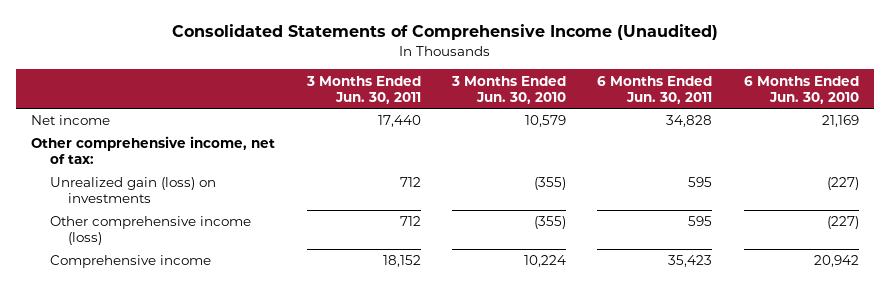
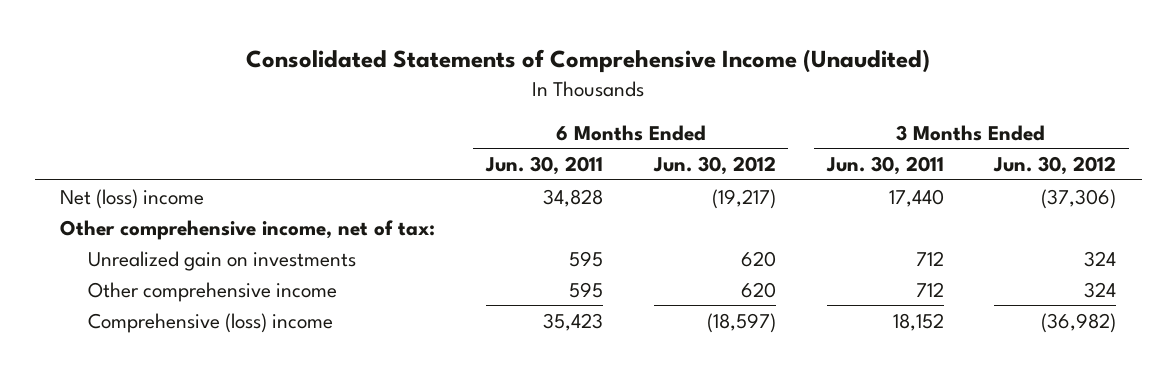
[451,75,567,104] 3 Months Ended Jun. 30, 2010 -> none
[743,75,859,104] 6 Months Ended Jun. 30, 2010 -> none
none -> [652,156,776,176] Jun. 30, 2012
none -> [993,156,1117,176] Jun. 30, 2012
[31,115,111,126] Net income -> [59,188,204,209] Net (loss) income
[49,177,216,204] Unrealized gain (loss) on investments -> [87,250,356,271] Unrealized gain on investments
[49,216,251,246] Other comprehensive income (loss) -> [87,281,337,302] Other comprehensive income
[49,255,211,269] Comprehensive income -> [87,312,333,333] Comprehensive (loss) income

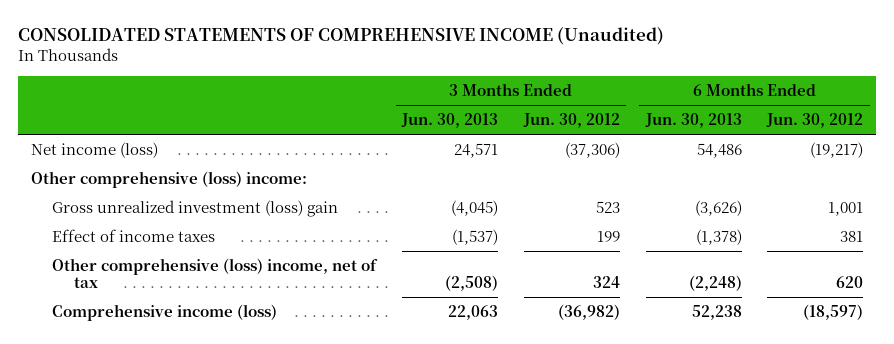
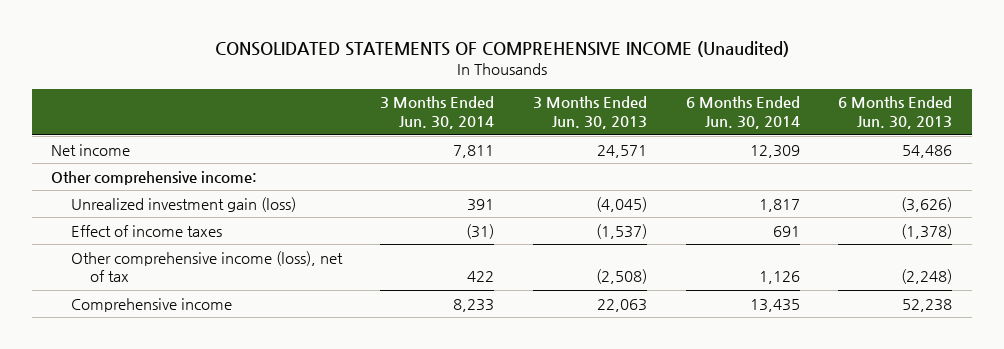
[522,113,620,129] Jun. 30, 2012 -> none
[766,113,864,129] Jun. 30, 2012 -> none
none -> [380,96,495,129] 3 Months Ended Jun. 30, 2014
none -> [685,96,800,129] 6 Months Ended Jun. 30, 2014
[30,141,158,158] Net income (loss) -> [51,143,131,156] Net income
[30,170,307,188] Other comprehensive (loss) income: -> [51,170,258,185] Other comprehensive income:
[52,199,339,217] Gross unrealized investment (loss) gain -> [70,196,296,212] Unrealized investment gain (loss)
[52,257,379,289] Other comprehensive (loss) income, net of tax -> [70,250,343,283] Other comprehensive income (loss), net of tax
[52,303,278,321] Comprehensive income (loss) -> [70,297,232,312] Comprehensive income

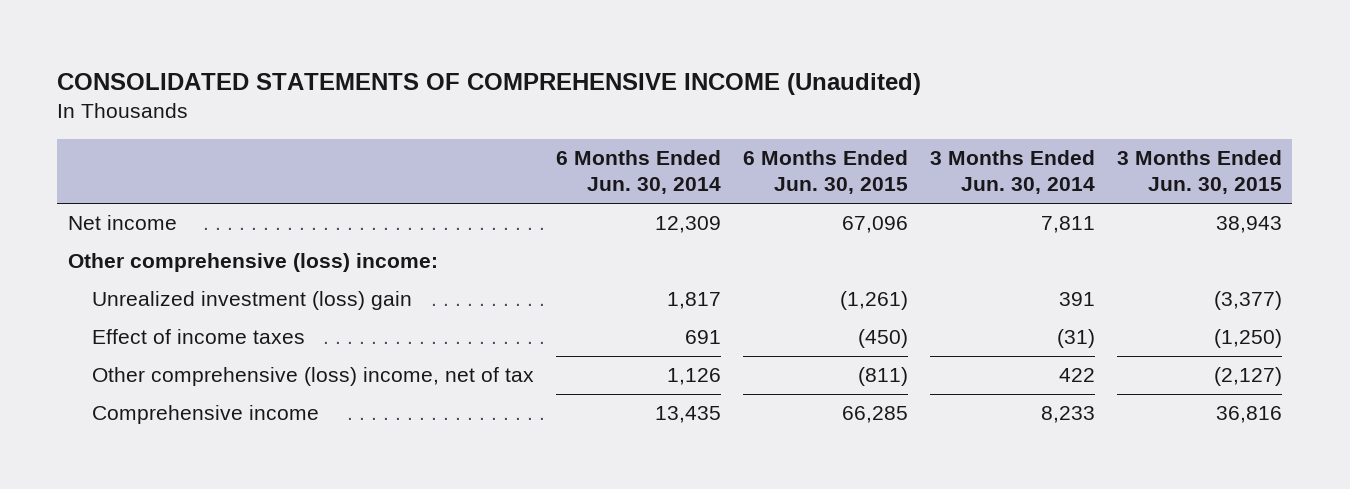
[533,96,648,129] 3 Months Ended Jun. 30, 2013 -> none
[838,96,953,129] 6 Months Ended Jun. 30, 2013 -> none
none -> [742,150,908,195] 6 Months Ended Jun. 30, 2015
none -> [1116,150,1282,195] 3 Months Ended Jun. 30, 2015
[51,170,258,185] Other comprehensive income: -> [68,253,439,273] Other comprehensive (loss) income:
[70,196,296,212] Unrealized investment gain (loss) -> [92,291,413,311] Unrealized investment (loss) gain
[70,250,343,283] Other comprehensive income (loss), net of tax -> [92,367,535,387] Other comprehensive (loss) income, net of tax

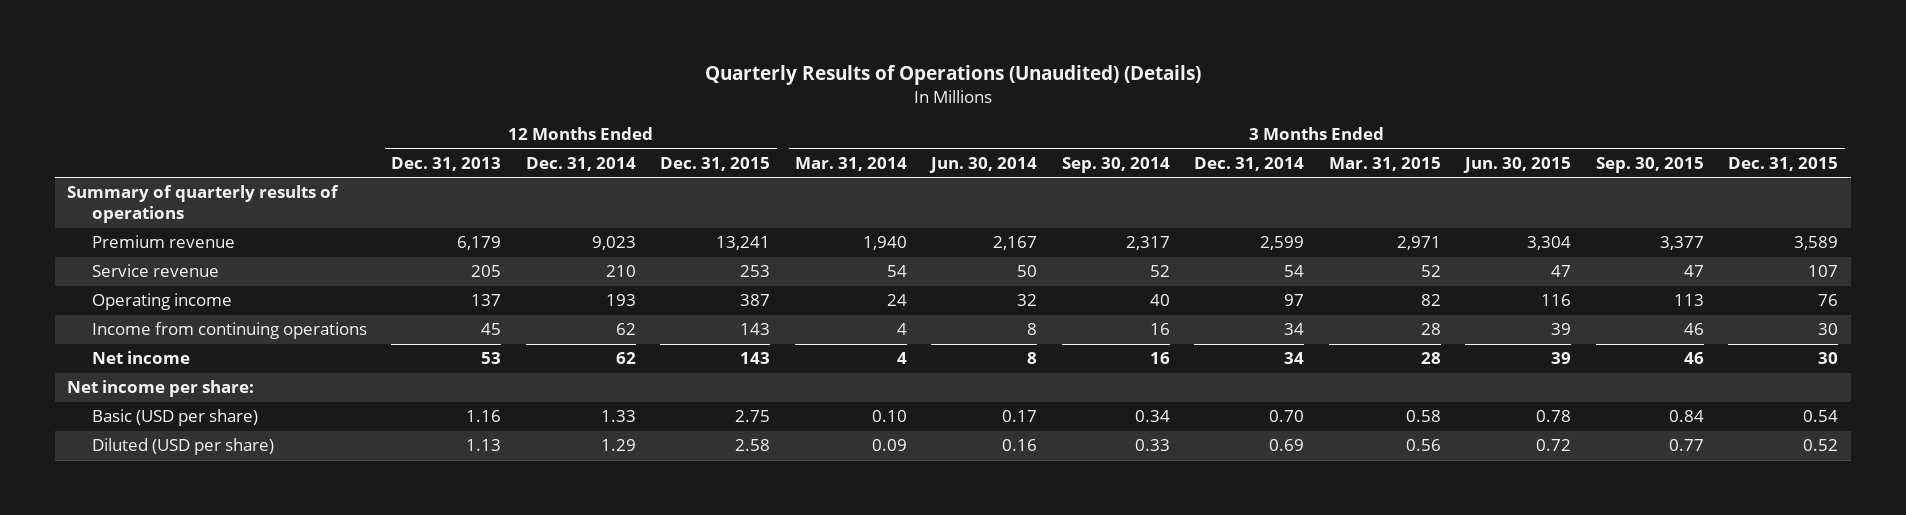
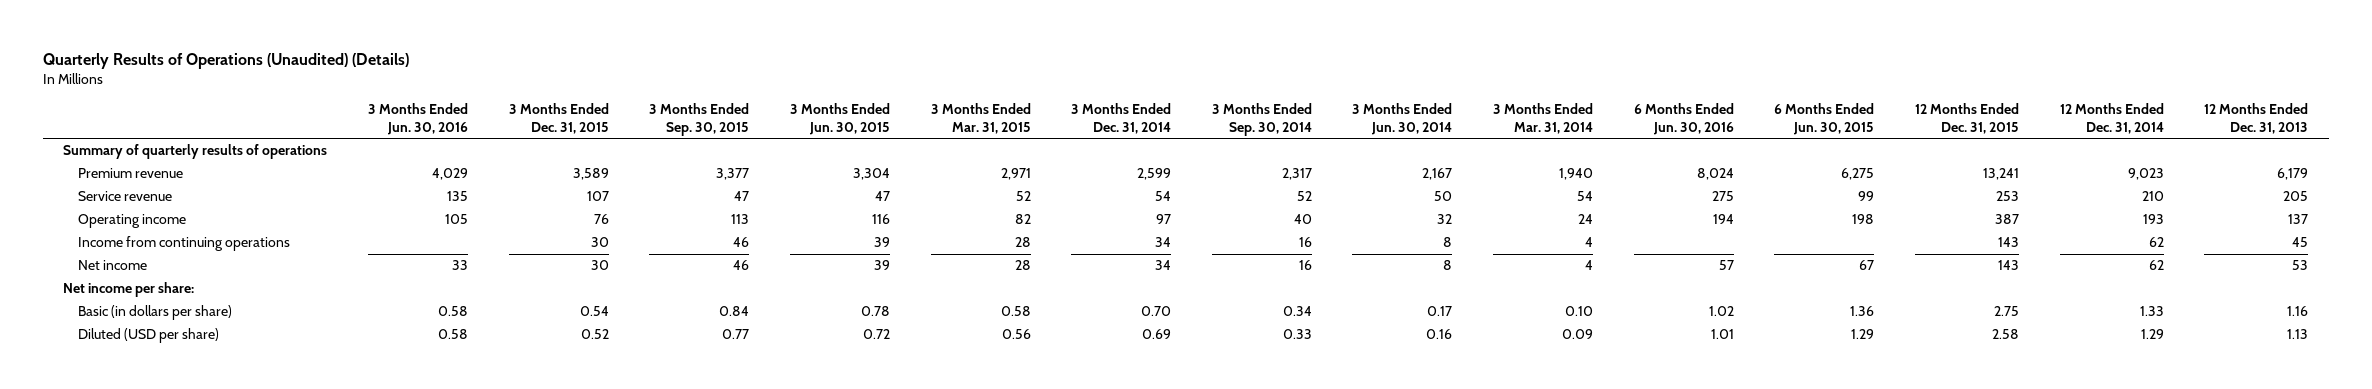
none -> [368,103,469,135] 3 Months Ended Jun. 30, 2016
none -> [1633,103,1734,135] 6 Months Ended Jun. 30, 2016
none -> [1774,103,1875,135] 6 Months Ended Jun. 30, 2015
[91,409,258,427] Basic (USD per share) -> [78,305,233,321] Basic (in dollars per share)

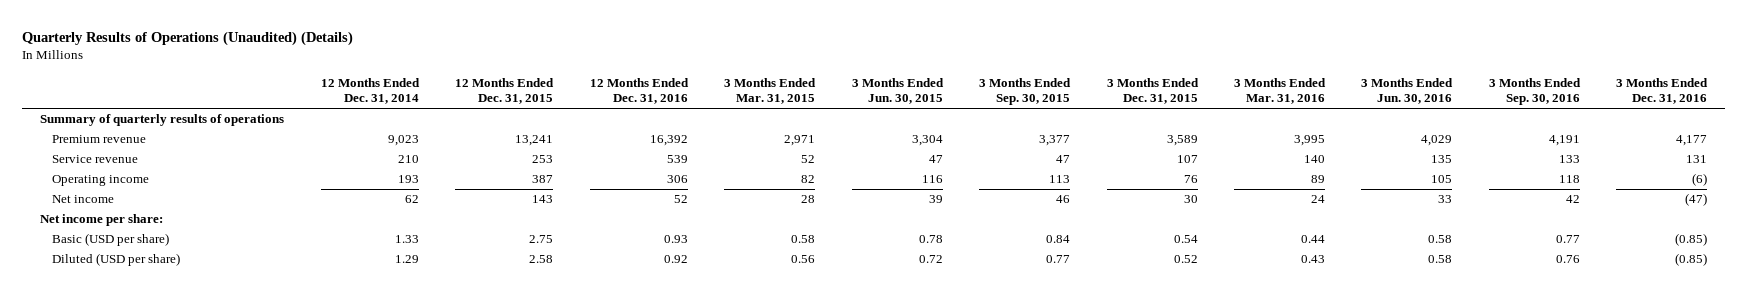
[1071,103,1172,134] 3 Months Ended Dec. 31, 2014 -> none
[1211,103,1312,136] 3 Months Ended Sep. 30, 2014 -> none
[1352,103,1453,135] 3 Months Ended Jun. 30, 2014 -> none
[1493,103,1594,134] 3 Months Ended Mar. 31, 2014 -> none
[1633,103,1734,135] 6 Months Ended Jun. 30, 2016 -> none
[1774,103,1875,135] 6 Months Ended Jun. 30, 2015 -> none
[2204,103,2309,134] 12 Months Ended Dec. 31, 2013 -> none
none -> [589,77,689,105] 12 Months Ended Dec. 31, 2016
none -> [1233,77,1326,105] 3 Months Ended Mar. 31, 2016
none -> [1488,77,1581,106] 3 Months Ended Sep. 30, 2016
none -> [1616,77,1709,105] 3 Months Ended Dec. 31, 2016
[78,236,291,252] Income from continuing operations -> none
[78,305,233,321] Basic (in dollars per share) -> [52,233,170,247] Basic (USD per share)

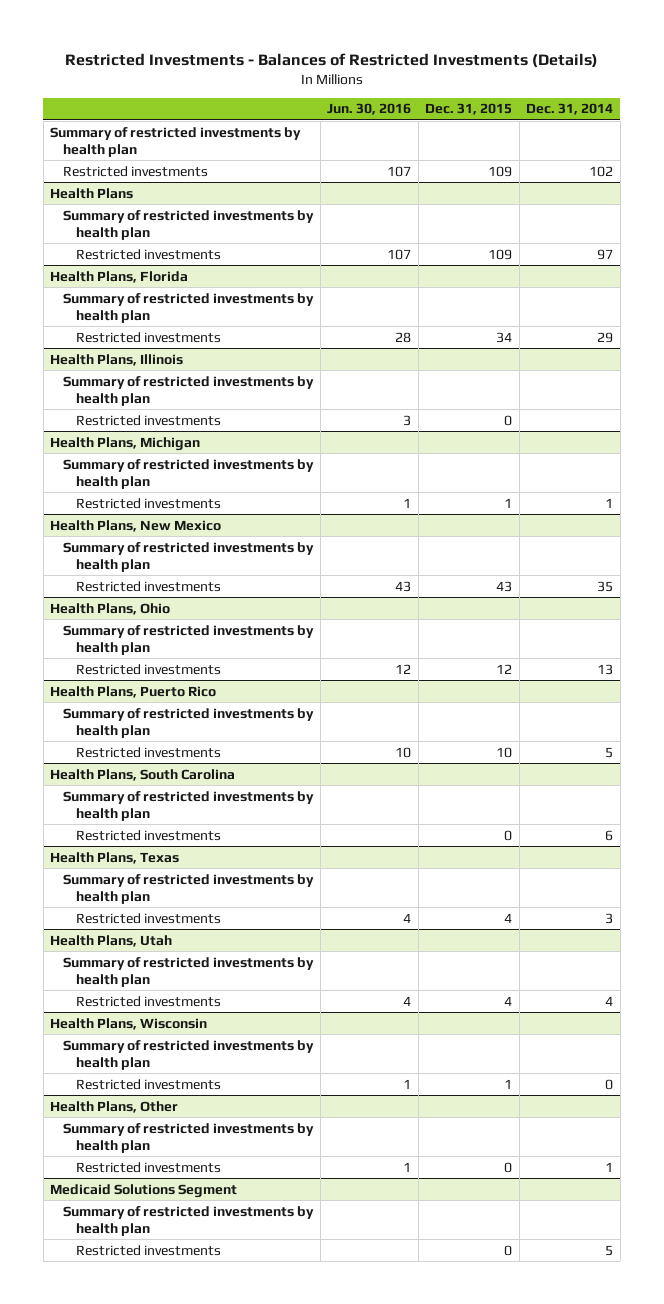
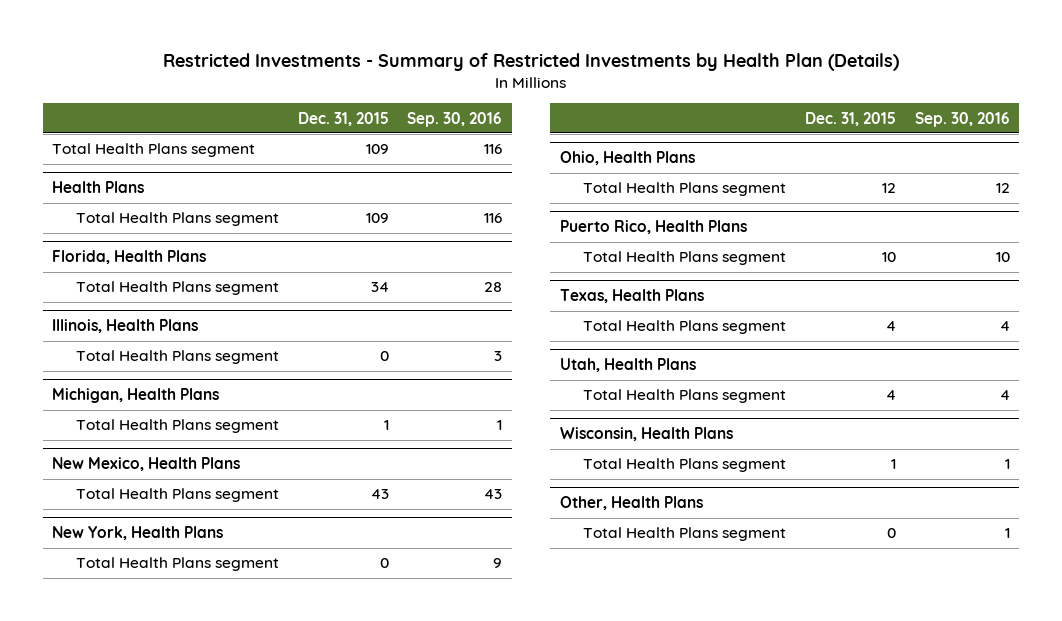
[64,52,598,68] Restricted Investments - Balances of Restricted Investments (Details) -> [163,52,900,71] Restricted Investments - Summary of Restricted Investments by Health Plan (Details)
[327,103,412,116] Jun. 30, 2016 -> none
[526,103,614,116] Dec. 31, 2014 -> none
none -> [407,111,503,127] Sep. 30, 2016
[50,126,302,157] Summary of restricted investments by health plan -> none
[63,165,209,177] Restricted investments -> [52,143,256,158] Total Health Plans segment
[63,209,315,240] Summary of restricted investments by health plan -> none
[63,292,315,323] Summary of restricted investments by health plan -> none
[63,375,315,406] Summary of restricted investments by health plan -> none
[63,458,315,489] Summary of restricted investments by health plan -> none
[63,541,315,572] Summary of restricted investments by health plan -> none
[63,624,315,655] Summary of restricted investments by health plan -> none
[76,663,222,675] Restricted investments -> none
[63,707,315,738] Summary of restricted investments by health plan -> none
[76,746,222,758] Restricted investments -> none
[50,768,236,781] Health Plans, South Carolina -> none
[63,790,315,821] Summary of restricted investments by health plan -> none
[76,829,222,841] Restricted investments -> none
[63,873,315,904] Summary of restricted investments by health plan -> none
[63,956,315,987] Summary of restricted investments by health plan -> none
[63,1039,315,1070] Summary of restricted investments by health plan -> none
[63,1122,315,1153] Summary of restricted investments by health plan -> none
[50,1183,238,1198] Medicaid Solutions Segment -> none
[63,1205,315,1236] Summary of restricted investments by health plan -> none
[76,1244,222,1256] Restricted investments -> none
[76,248,222,260] Restricted investments -> [75,212,279,227] Total Health Plans segment
[50,270,189,283] Health Plans, Florida -> [52,250,207,265] Florida, Health Plans
[76,331,222,343] Restricted investments -> [75,281,279,296] Total Health Plans segment
[50,353,184,366] Health Plans, Illinois -> [52,319,199,334] Illinois, Health Plans
[76,414,222,426] Restricted investments -> [75,350,279,365] Total Health Plans segment
[50,436,201,451] Health Plans, Michigan -> [52,388,220,404] Michigan, Health Plans
[76,497,222,509] Restricted investments -> [75,419,279,434] Total Health Plans segment
[50,519,222,532] Health Plans, New Mexico -> [52,457,241,472] New Mexico, Health Plans
[76,580,222,592] Restricted investments -> [75,488,279,503] Total Health Plans segment
none -> [52,526,224,541] New York, Health Plans
none -> [75,557,279,572] Total Health Plans segment
[50,602,171,615] Health Plans, Ohio -> [559,151,695,166] Ohio, Health Plans
none -> [583,182,787,197] Total Health Plans segment
[50,685,217,698] Health Plans, Puerto Rico -> [559,220,747,235] Puerto Rico, Health Plans
none -> [583,251,787,266] Total Health Plans segment
[50,851,180,864] Health Plans, Texas -> [559,289,704,304] Texas, Health Plans
[76,912,222,924] Restricted investments -> [583,320,787,335] Total Health Plans segment
[50,934,173,947] Health Plans, Utah -> [559,358,696,373] Utah, Health Plans
[76,995,222,1007] Restricted investments -> [583,389,787,404] Total Health Plans segment
[50,1017,208,1030] Health Plans, Wisconsin -> [559,427,733,442] Wisconsin, Health Plans
[76,1078,222,1090] Restricted investments -> [583,458,787,473] Total Health Plans segment
[50,1100,179,1113] Health Plans, Other -> [559,496,703,511] Other, Health Plans
[76,1161,222,1173] Restricted investments -> [583,527,787,542] Total Health Plans segment

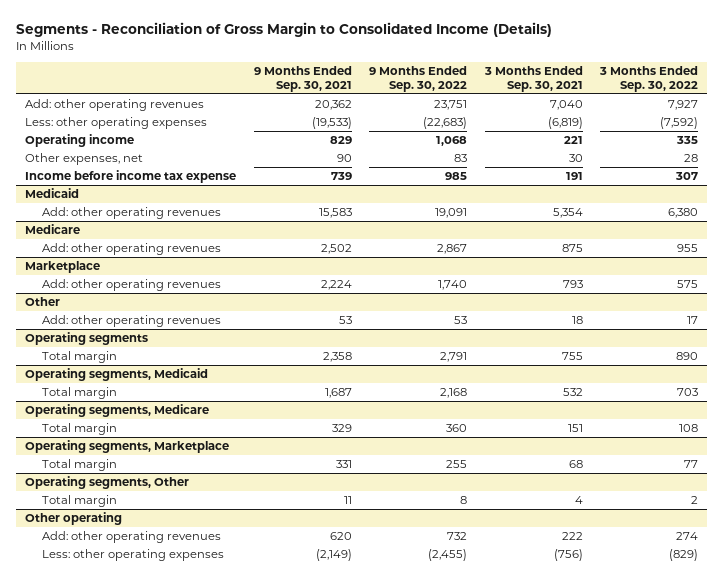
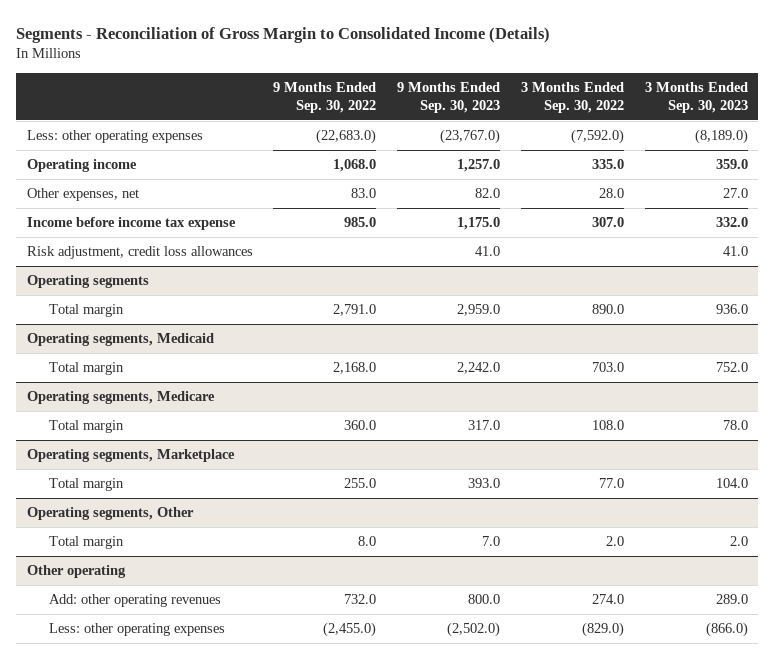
[253,65,352,93] 9 Months Ended Sep. 30, 2021 -> none
[483,65,583,93] 3 Months Ended Sep. 30, 2021 -> none
none -> [397,82,501,114] 9 Months Ended Sep. 30, 2023
none -> [644,82,748,114] 3 Months Ended Sep. 30, 2023
[24,99,204,112] Add: other operating revenues -> none
[24,188,79,199] Medicaid -> none
[42,207,222,220] Add: other operating revenues -> none
[24,224,80,235] Medicare -> none
[42,243,222,256] Add: other operating revenues -> none
[24,261,100,274] Marketplace -> none
[42,279,222,292] Add: other operating revenues -> none
[24,297,60,307] Other -> none
[42,315,222,328] Add: other operating revenues -> none
[423,117,468,130] (22,683) -> [316,129,377,145] (22,683.0)
[660,117,699,130] (7,592) -> [571,129,625,145] (7,592.0)
[436,136,468,147] 1,068 -> [333,159,377,173] 1,068.0
[676,136,699,145] 335 -> [592,159,625,170] 335.0
[454,154,468,163] 83 -> [351,188,377,199] 83.0
[684,154,699,163] 28 -> [599,188,625,199] 28.0
[445,172,468,181] 985 -> [344,217,377,228] 985.0
[675,172,699,181] 307 -> [592,217,625,228] 307.0
none -> [26,246,253,260] Risk adjustment, credit loss allowances
[440,352,468,363] 2,791 -> [333,304,377,317] 2,791.0
[676,352,699,361] 890 -> [592,304,625,315] 890.0
[440,388,468,399] 2,168 -> [333,362,377,375] 2,168.0
[677,388,699,397] 703 -> [592,362,625,373] 703.0
[446,424,468,433] 360 -> [344,420,377,431] 360.0
[679,424,699,433] 108 -> [592,420,625,431] 108.0
[446,460,468,469] 255 -> [344,478,377,489] 255.0
[684,460,699,469] 77 -> [599,478,625,489] 77.0
[460,496,468,505] 8 -> [358,536,377,547] 8.0
[691,496,699,505] 2 -> [606,536,625,547] 2.0
[447,532,468,541] 732 -> [344,594,377,605] 732.0
[676,532,699,541] 274 -> [592,594,625,605] 274.0
[428,549,468,562] (2,455) -> [323,622,377,638] (2,455.0)
[669,549,699,562] (829) -> [582,622,625,638] (829.0)

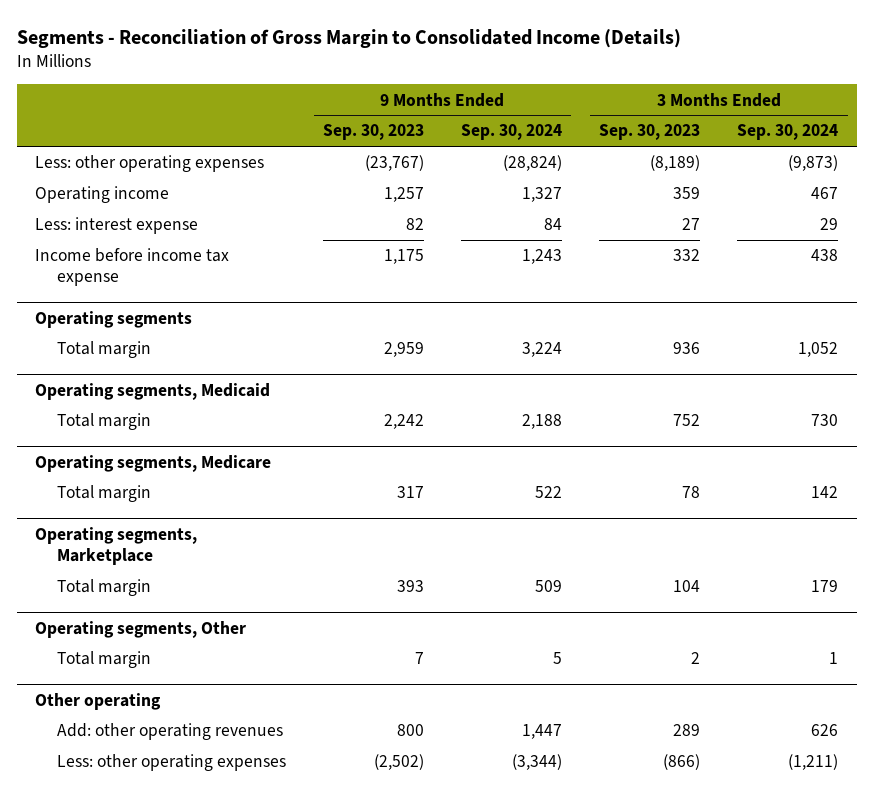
[273,82,377,114] 9 Months Ended Sep. 30, 2022 -> none
[521,82,625,114] 3 Months Ended Sep. 30, 2022 -> none
none -> [461,124,563,141] Sep. 30, 2024
none -> [737,124,839,141] Sep. 30, 2024
[26,188,139,202] Other expenses, net -> none
[26,246,253,260] Risk adjustment, credit loss allowances -> none
[440,129,501,145] (23,767.0) -> [364,155,424,172] (23,767)
[694,129,748,145] (8,189.0) -> [650,155,701,172] (8,189)
[457,159,501,173] 1,257.0 -> [383,187,424,203] 1,257
[715,159,748,170] 359.0 -> [673,187,701,200] 359
none -> [35,217,199,235] Less: interest expense
[457,217,501,231] 1,175.0 -> [383,249,424,265] 1,175
[715,217,748,228] 332.0 -> [673,249,701,262] 332
[457,304,501,317] 2,959.0 -> [383,342,424,358] 2,959
[715,304,748,315] 936.0 -> [673,342,701,355] 936
[457,362,501,375] 2,242.0 -> [383,414,424,430] 2,242
[715,362,748,373] 752.0 -> [673,414,701,427] 752
[468,420,501,431] 317.0 -> [396,486,424,499] 317
[722,420,748,431] 78.0 -> [682,486,701,499] 78
[468,478,501,489] 393.0 -> [396,580,424,593] 393
[715,478,748,489] 104.0 -> [673,580,701,593] 104
[482,536,501,547] 7.0 -> [414,652,424,665] 7
[729,536,748,547] 2.0 -> [691,652,701,665] 2
[468,594,501,605] 800.0 -> [396,724,424,737] 800
[715,594,748,605] 289.0 -> [673,724,701,737] 289
[447,622,501,638] (2,502.0) -> [373,754,424,771] (2,502)
[705,622,748,638] (866.0) -> [663,754,701,771] (866)

